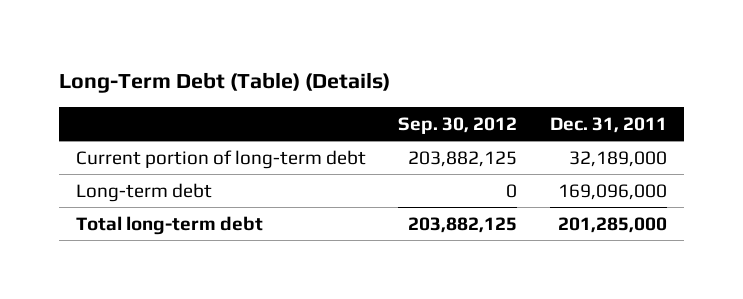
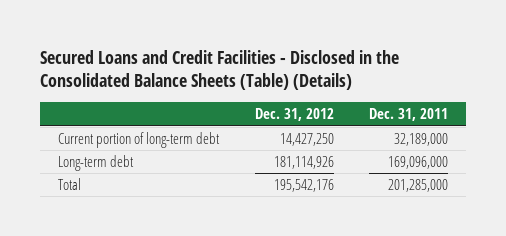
[59,72,391,94] Long-Term Debt (Table) (Details) -> [40,49,400,91] Secured Loans and Credit Facilities - Disclosed in the Consolidated Balance Sheets (Table) (Details)
[398,116,518,134] Sep. 30, 2012 -> none
none -> [254,108,334,122] Dec. 31, 2012
[75,215,263,235] Total long-term debt -> [57,178,81,191] Total

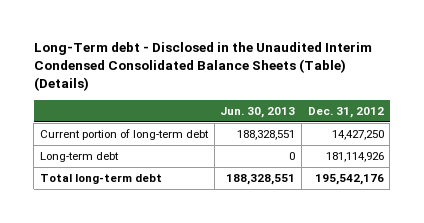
[40,49,400,91] Secured Loans and Credit Facilities - Disclosed in the Consolidated Balance Sheets (Table) (Details) -> [33,41,372,92] Long-Term debt - Disclosed in the Unaudited Interim Condensed Consolidated Balance Sheets (Table) (Details)
[369,108,449,122] Dec. 31, 2011 -> none
none -> [220,106,296,118] Jun. 30, 2013
[57,178,81,191] Total -> [40,174,163,185] Total long-term debt

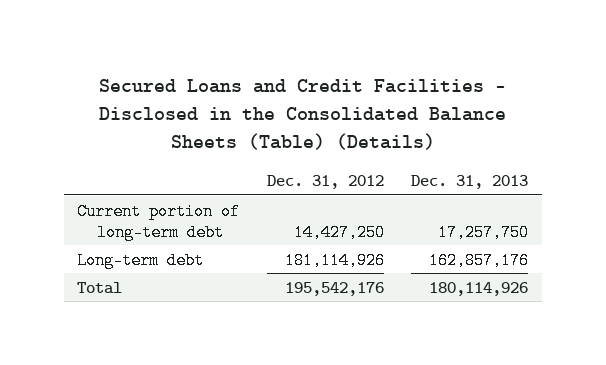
[33,41,372,92] Long-Term debt - Disclosed in the Unaudited Interim Condensed Consolidated Balance Sheets (Table) (Details) -> [98,78,506,151] Secured Loans and Credit Facilities - Disclosed in the Consolidated Balance Sheets (Table) (Details)
[220,106,296,118] Jun. 30, 2013 -> none
none -> [411,175,529,190] Dec. 31, 2013
[40,174,163,185] Total long-term debt -> [77,281,123,294] Total

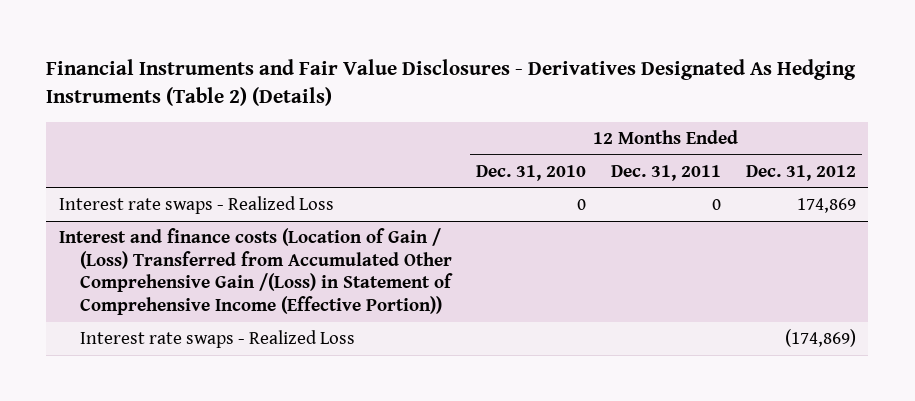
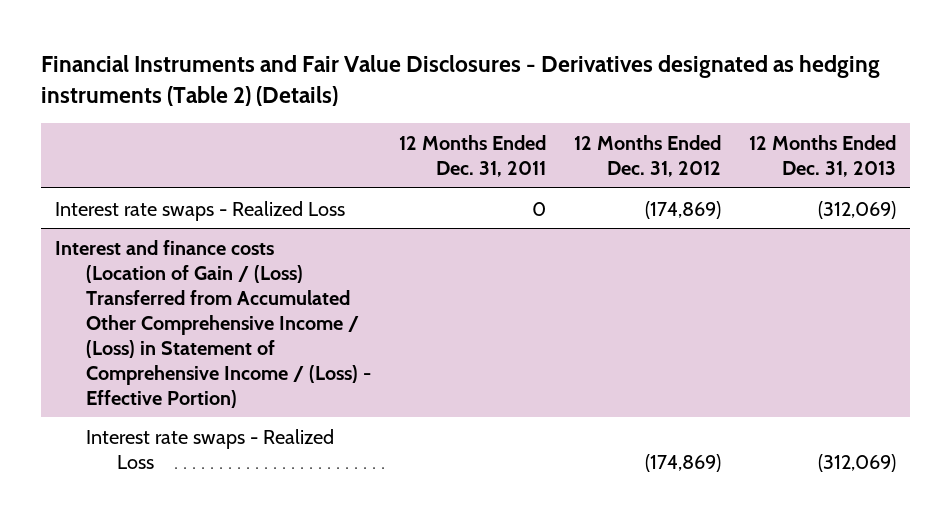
[46,58,857,107] Financial Instruments and Fair Value Disclosures - Derivatives Designated As Hedging Instruments (Table 2) (Details) -> [41,55,881,107] Financial Instruments and Fair Value Disclosures - Derivatives designated as hedging instruments (Table 2) (Details)
[476,164,587,181] Dec. 31, 2010 -> none
none -> [748,135,896,178] 12 Months Ended Dec. 31, 2013
[797,198,857,214] 174,869 -> [644,200,721,219] (174,869)
[58,228,453,315] Interest and finance costs (Location of Gain / (Loss) Transferred from Accumulated Other Comprehensive Gain /(Loss) in Statement of Comprehensive Income (Effective Portion)) -> [55,239,371,408] Interest and finance costs (Location of Gain / (Loss) Transferred from Accumulated Other Comprehensive Income / (Loss) in Statement of Comprehensive Income / (Loss) - Effective Portion)

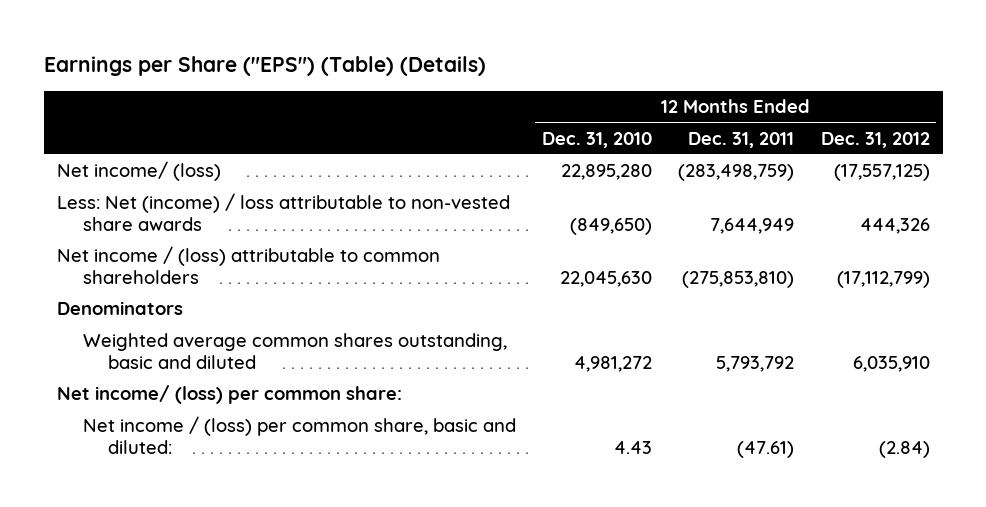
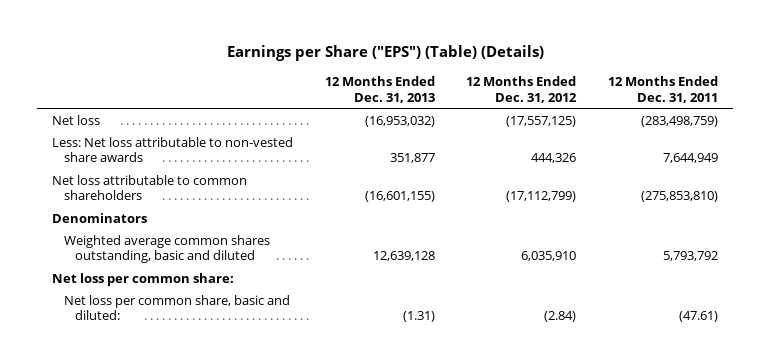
[541,131,652,148] Dec. 31, 2010 -> none
none -> [324,76,435,103] 12 Months Ended Dec. 31, 2013
[56,161,221,182] Net income/ (loss) -> [52,114,101,125] Net loss
[56,193,510,232] Less: Net (income) / loss attributable to non-vested share awards -> [52,136,294,163] Less: Net loss attributable to non-vested share awards
[56,246,440,285] Net income / (loss) attributable to common shareholders -> [52,174,248,201] Net loss attributable to common shareholders
[56,385,402,405] Net income/ (loss) per common share: -> [52,272,235,286] Net loss per common share:
[82,416,516,455] Net income / (loss) per common share, basic and diluted: -> [63,294,290,321] Net loss per common share, basic and diluted:

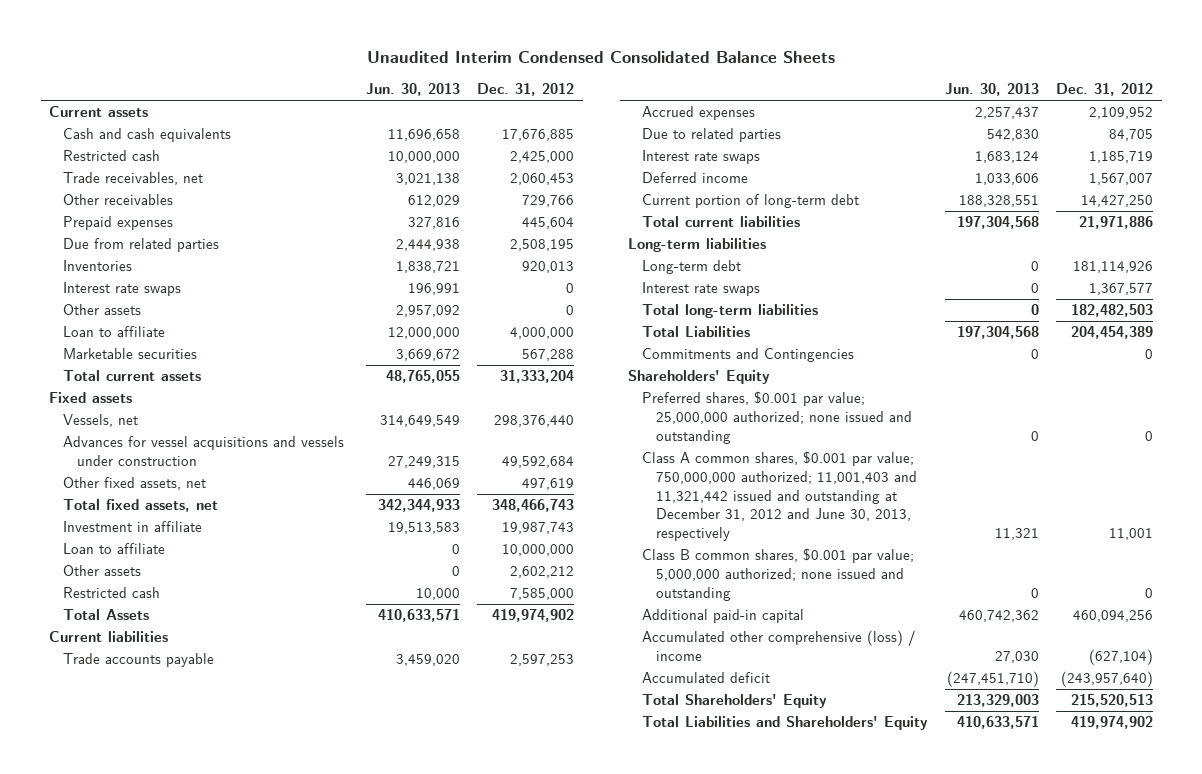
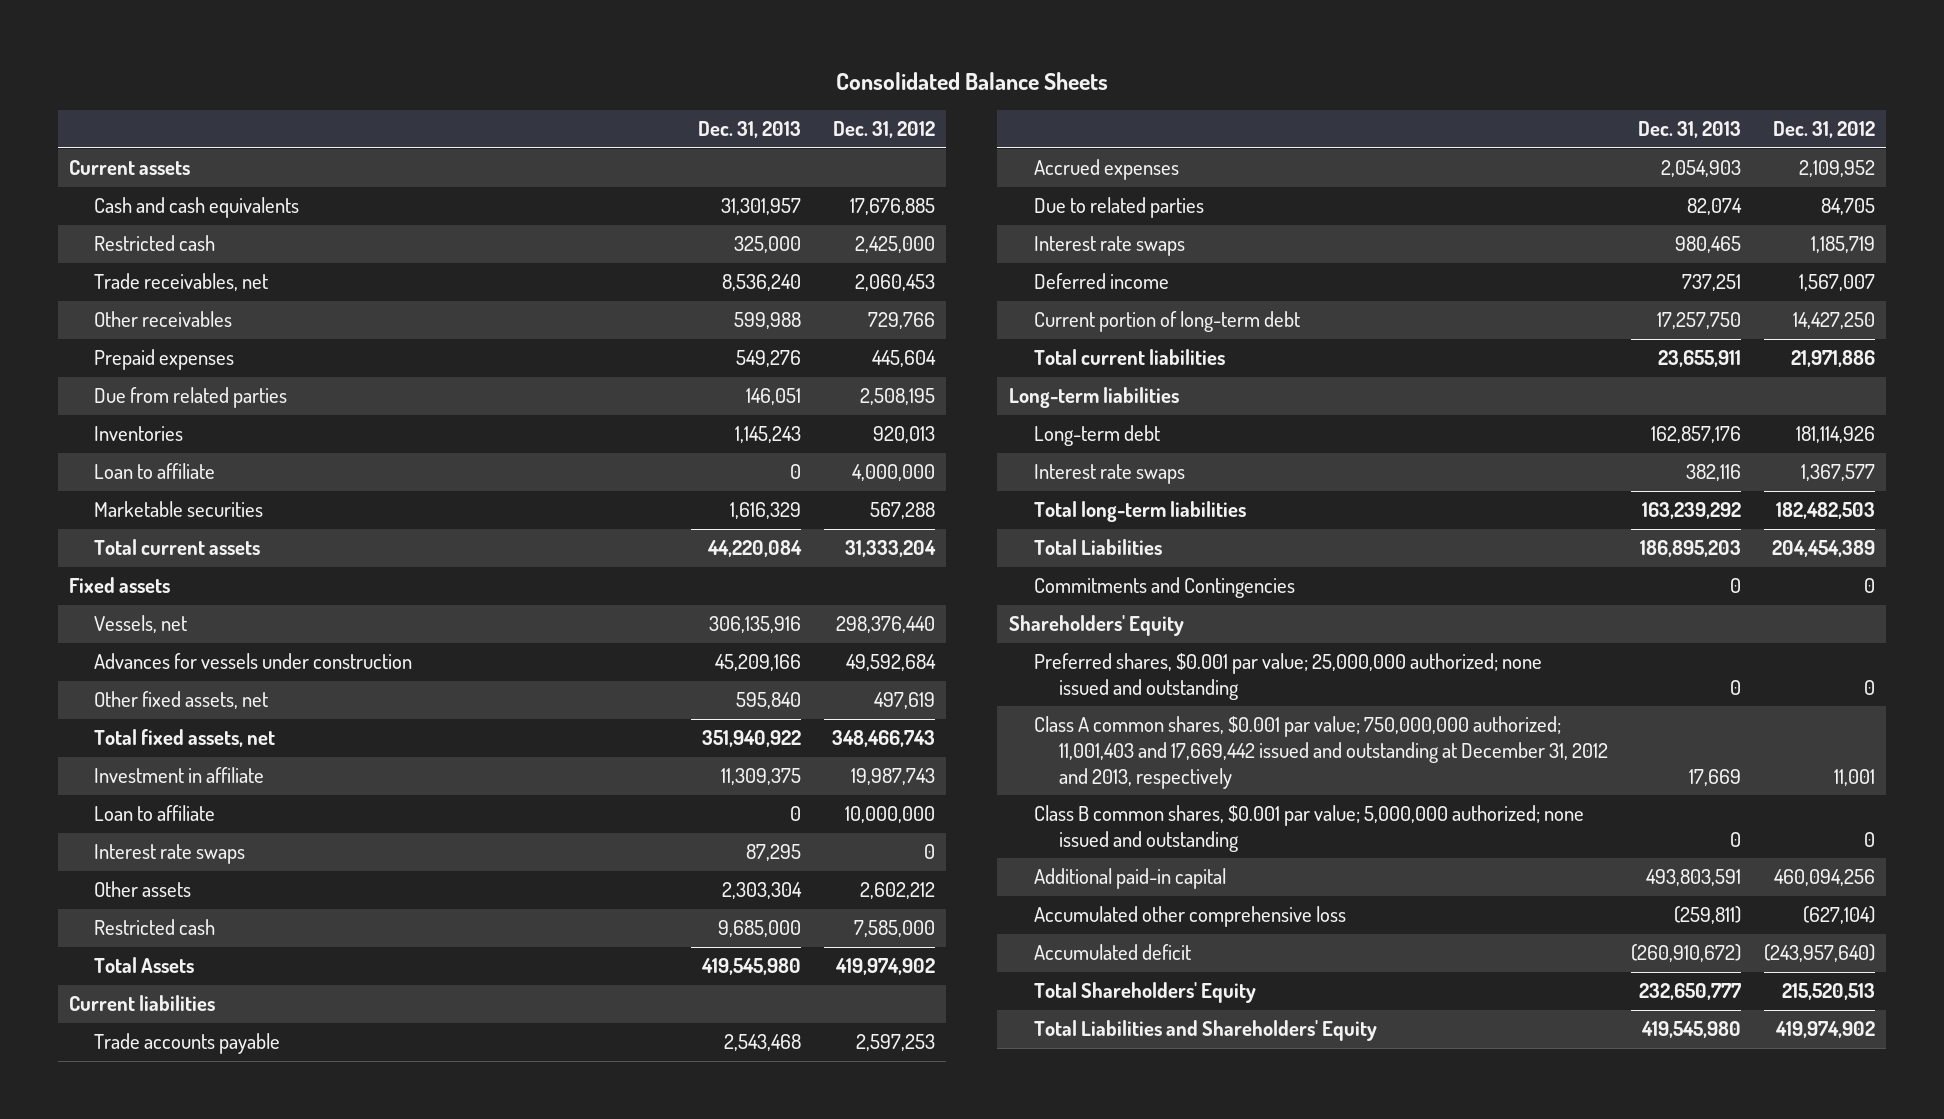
[367,51,836,64] Unaudited Interim Condensed Consolidated Balance Sheets -> [835,71,1108,90] Consolidated Balance Sheets
[366,83,461,97] Jun. 30, 2013 -> none
none -> [698,121,802,139] Dec. 31, 2013
[63,304,142,316] Other assets -> none
[63,436,345,467] Advances for vessel acquisitions and vessels under construction -> [94,653,413,670] Advances for vessels under construction
[63,282,182,297] Interest rate swaps -> [94,844,246,865] Interest rate swaps
[642,451,918,542] Class A common shares, $0.001 par value; 750,000,000 authorized; 11,001,403 and 11,321,442 issued and outstanding at December 31, 2012 and June 30, 2013, respectively -> [1034,716,1609,789] Class A common shares, $0.001 par value; 750,000,000 authorized; 11,001,403 and 17,669,442 issued and outstanding at December 31, 2012 and 2013, respectively
[642,630,917,662] Accumulated other comprehensive (loss) / income -> [1034,906,1347,928] Accumulated other comprehensive loss

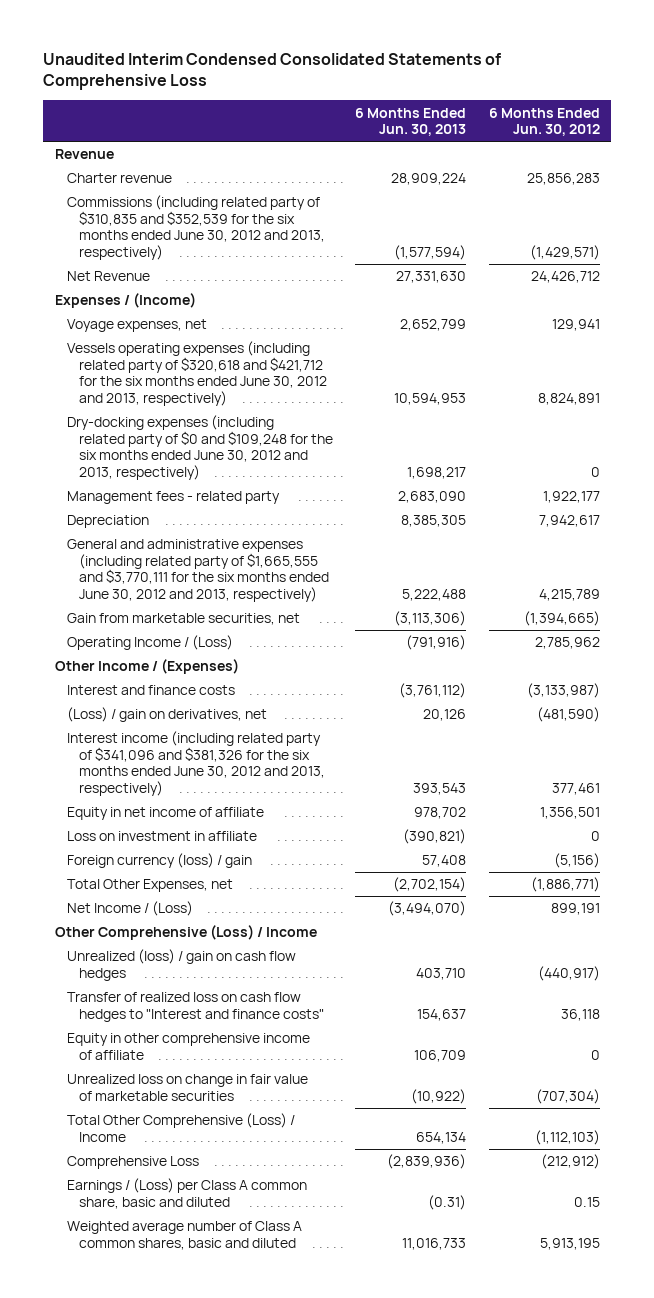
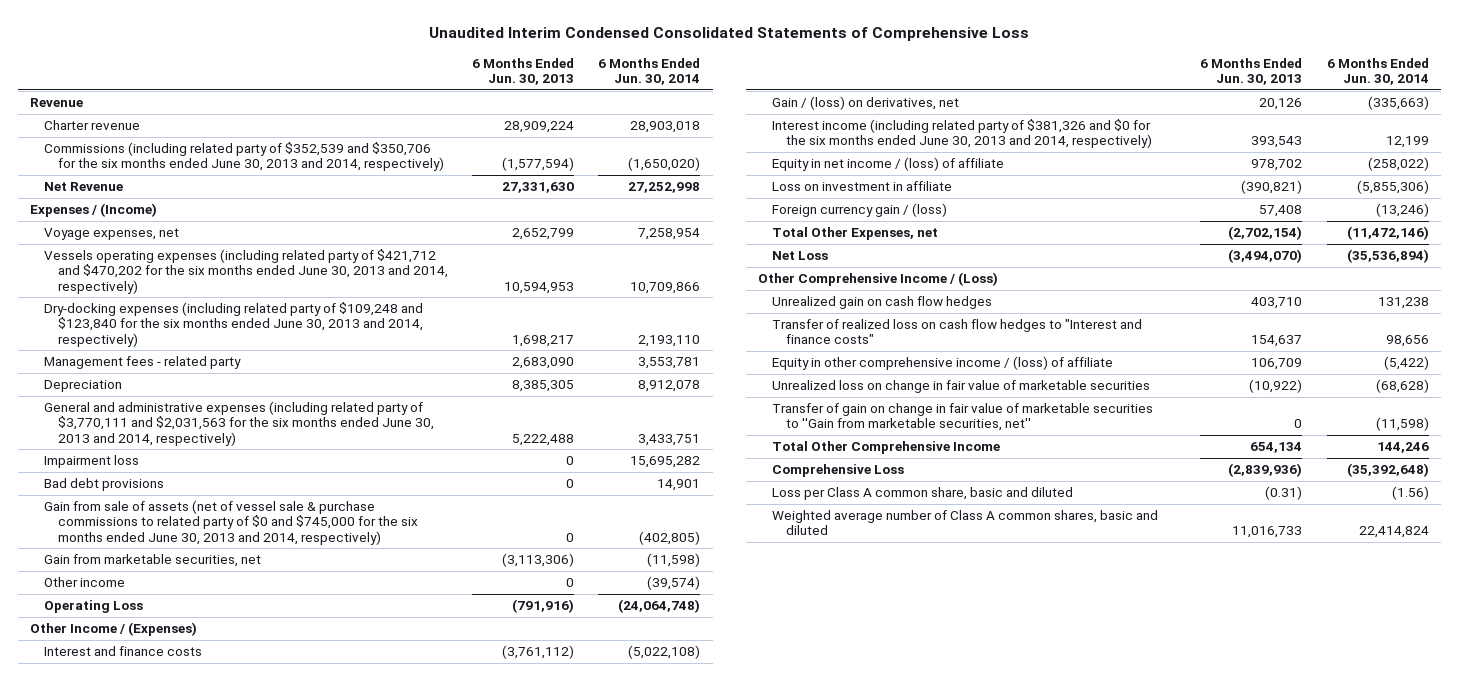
[488,107,600,137] 6 Months Ended Jun. 30, 2012 -> none
none -> [598,57,701,86] 6 Months Ended Jun. 30, 2014
[66,195,326,260] Commissions (including related party of $310,835 and $352,539 for the six months ended June 30, 2012 and 2013, respectively) -> [43,141,445,172] Commissions (including related party of $352,539 and $350,706 for the six months ended June 30, 2013 and 2014, respectively)
[66,341,328,406] Vessels operating expenses (including related party of $320,618 and $421,712 for the six months ended June 30, 2012 and 2013, respectively) -> [43,248,449,294] Vessels operating expenses (including related party of $421,712 and $470,202 for the six months ended June 30, 2013 and 2014, respectively)
[66,415,334,480] Dry-docking expenses (including related party of $0 and $109,248 for the six months ended June 30, 2012 and 2013, respectively) -> [43,301,424,347] Dry-docking expenses (including related party of $109,248 and $123,840 for the six months ended June 30, 2013 and 2014, respectively)
[66,539,330,602] General and administrative expenses (including related party of $1,665,555 and $3,770,111 for the six months ended June 30, 2012 and 2013, respectively) -> [43,400,435,446] General and administrative expenses (including related party of $3,770,111 and $2,031,563 for the six months ended June 30, 2013 and 2014, respectively)
none -> [43,454,139,468] Impairment loss
none -> [43,477,164,491] Bad debt provisions
none -> [43,499,419,545] Gain from sale of assets (net of vessel sale & purchase commissions to related party of $0 and $745,000 for the six months ended June 30, 2013 and 2014, respectively)
none -> [43,576,125,587] Other income
[66,635,233,651] Operating Income / (Loss) -> [43,599,143,613] Operating Loss
[66,707,267,723] (Loss) / gain on derivatives, net -> [772,95,960,110] Gain / (loss) on derivatives, net
[66,731,326,796] Interest income (including related party of $341,096 and $381,326 for the six months ended June 30, 2012 and 2013, respectively) -> [772,118,1153,149] Interest income (including related party of $381,326 and $0 for the six months ended June 30, 2013 and 2014, respectively)
[66,807,264,821] Equity in net income of affiliate -> [772,156,1005,171] Equity in net income / (loss) of affiliate
[66,853,252,869] Foreign currency (loss) / gain -> [772,202,948,217] Foreign currency gain / (loss)
[66,901,193,917] Net Income / (Loss) -> [772,250,829,260] Net Loss
[54,925,317,941] Other Comprehensive (Loss) / Income -> [757,271,998,286] Other Comprehensive Income / (Loss)
[66,949,296,981] Unrealized (loss) / gain on cash flow hedges -> [772,295,993,309] Unrealized gain on cash flow hedges
[66,1033,310,1060] Equity in other comprehensive income of affiliate -> [772,355,1114,370] Equity in other comprehensive income / (loss) of affiliate
none -> [772,402,1154,432] Transfer of gain on change in fair value of marketable securities to ''Gain from marketable securities, net''
[66,1113,295,1142] Total Other Comprehensive (Loss) / Income -> [772,440,1001,454] Total Other Comprehensive Income
[66,1178,307,1209] Earnings / (Loss) per Class A common share, basic and diluted -> [772,486,1074,500] Loss per Class A common share, basic and diluted

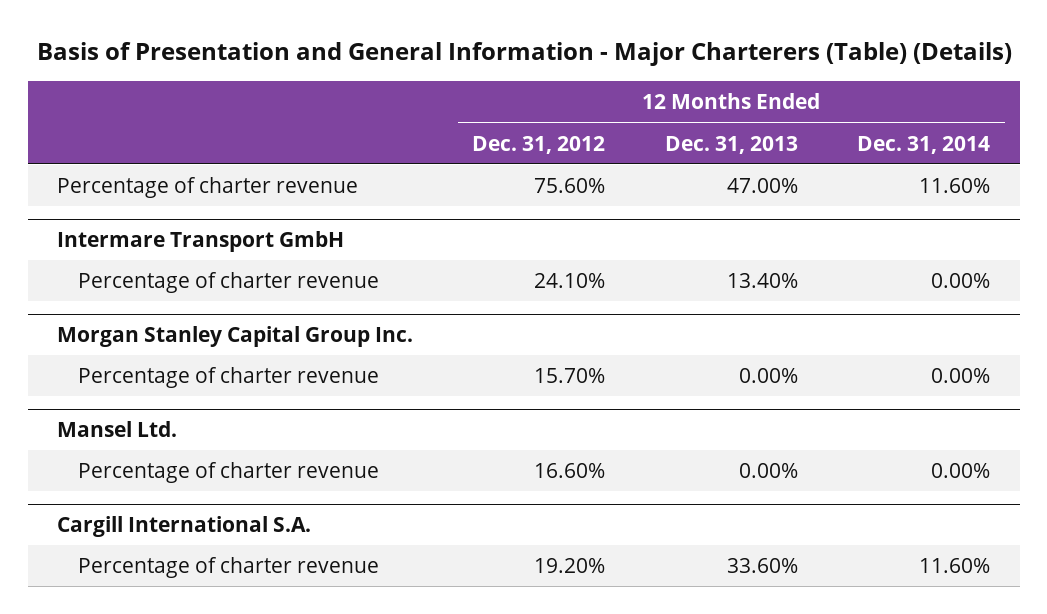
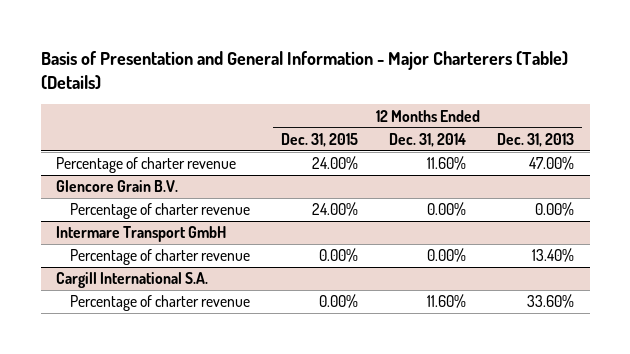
[472,135,606,154] Dec. 31, 2012 -> none
none -> [281,132,359,147] Dec. 31, 2015
none -> [56,180,179,193] Glencore Grain B.V.
none -> [69,203,250,220] Percentage of charter revenue
[57,326,414,348] Morgan Stanley Capital Group Inc. -> none
[78,367,380,389] Percentage of charter revenue -> none
[57,421,178,438] Mansel Ltd. -> none
[78,462,380,484] Percentage of charter revenue -> none

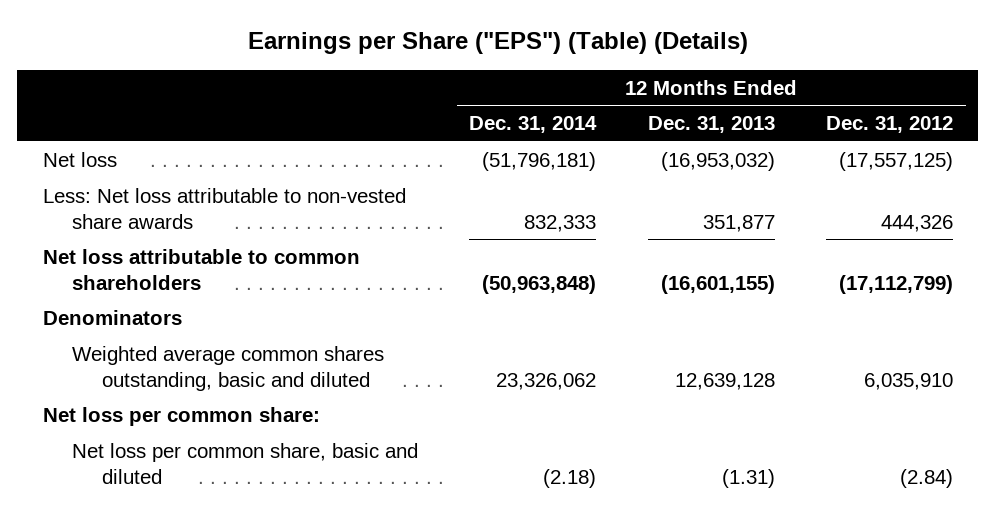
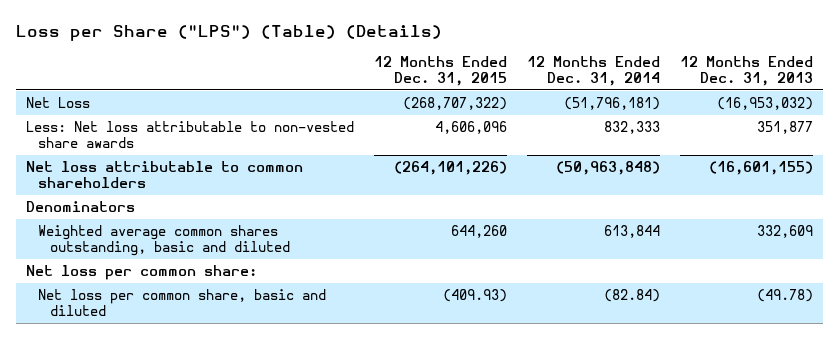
[247,32,748,55] Earnings per Share ("EPS") (Table) (Details) -> [16,24,443,41] Loss per Share ("LPS") (Table) (Details)
[825,116,953,134] Dec. 31, 2012 -> none
none -> [374,56,508,87] 12 Months Ended Dec. 31, 2015
[42,151,117,167] Net loss -> [26,97,91,109] Net Loss
[496,372,597,390] 23,326,062 -> [604,225,661,239] 613,844
[674,372,775,390] 12,639,128 -> [757,225,814,239] 332,609
[543,468,597,488] (2.18) -> [604,289,661,303] (82.84)
[721,468,775,488] (1.31) -> [757,289,814,303] (49.78)

